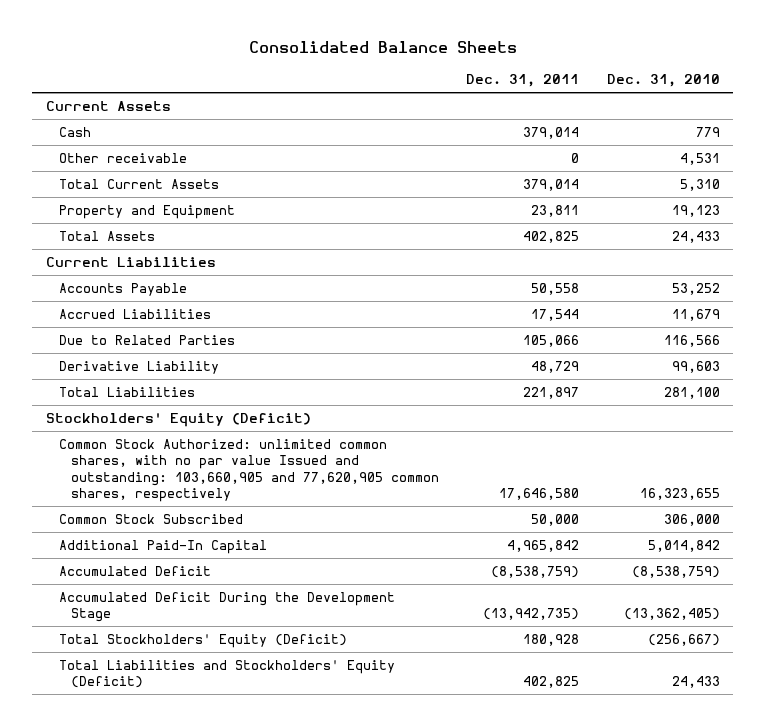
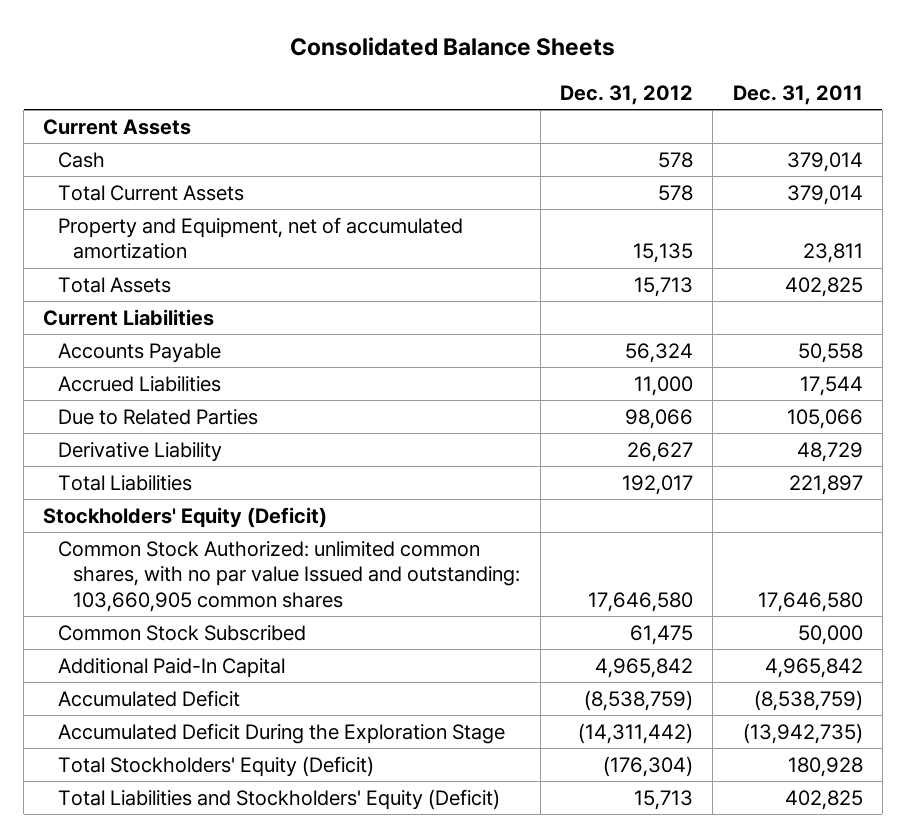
[606,74,720,88] Dec. 31, 2010 -> none
none -> [559,85,693,106] Dec. 31, 2012
[58,153,187,164] Other receivable -> none
[58,205,235,220] Property and Equipment -> [58,216,464,260] Property and Equipment, net of accumulated amortization
[58,439,440,503] Common Stock Authorized: unlimited common shares, with no par value Issued and outstanding: 103,660,905 and 77,620,905 common shares, respectively -> [58,540,521,612] Common Stock Authorized: unlimited common shares, with no par value Issued and outstanding: 103,660,905 common shares
[58,592,395,623] Accumulated Deficit During the Development Stage -> [58,722,506,744] Accumulated Deficit During the Exploration Stage

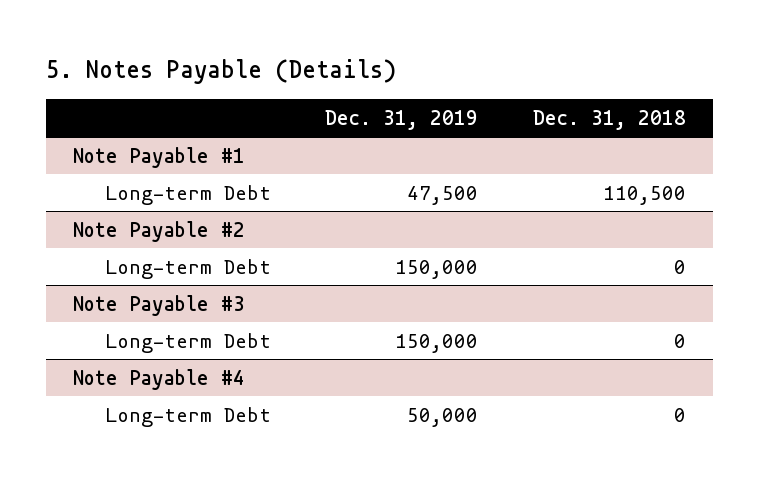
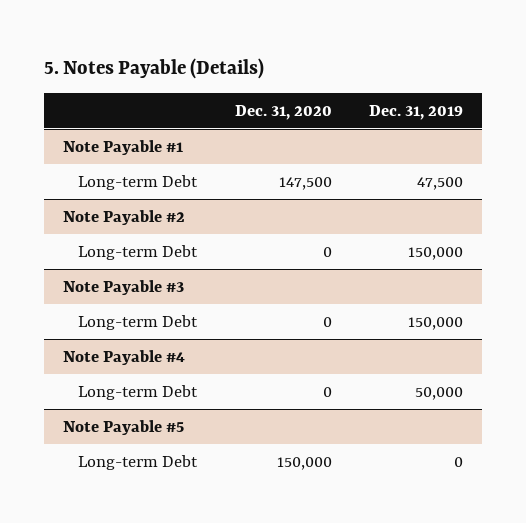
[532,109,686,130] Dec. 31, 2018 -> none
none -> [234,104,332,120] Dec. 31, 2020
none -> [63,419,185,435] Note Payable #5
none -> [78,454,199,470] Long-term Debt

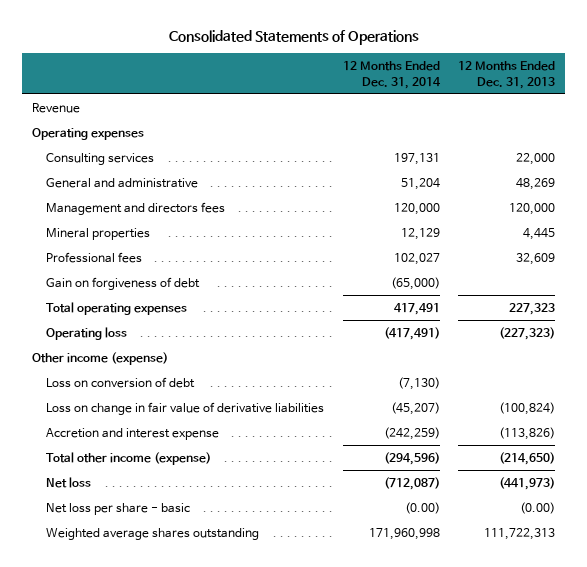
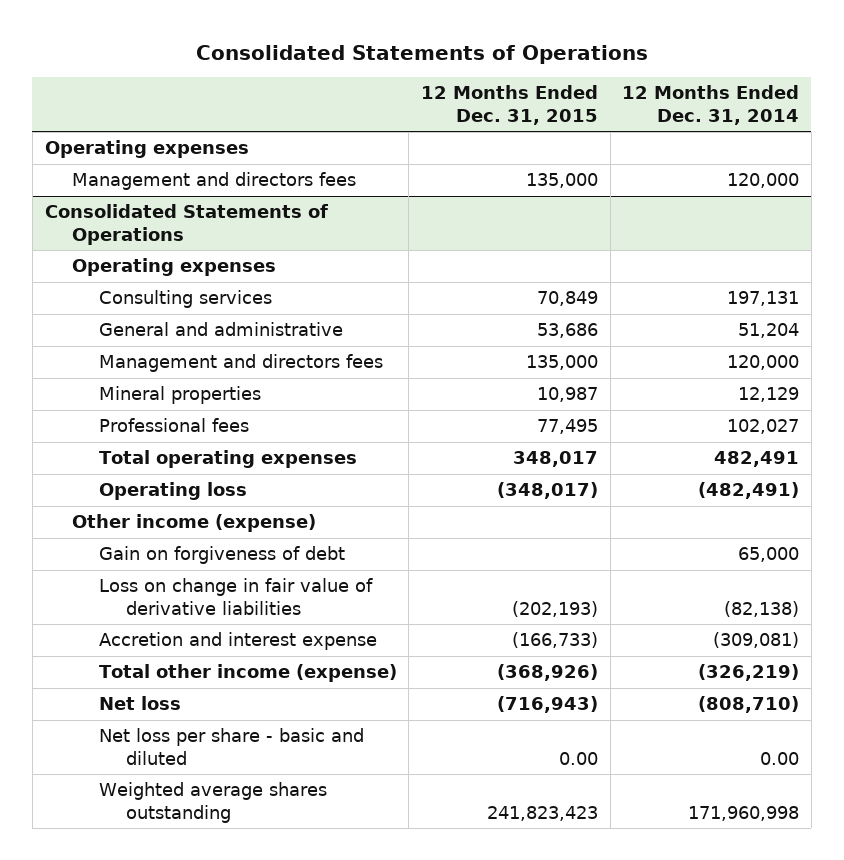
[458,61,556,89] 12 Months Ended Dec. 31, 2013 -> none
none -> [421,85,599,125] 12 Months Ended Dec. 31, 2015
[31,102,80,113] Revenue -> none
none -> [71,172,356,191] Management and directors fees
none -> [44,204,328,245] Consolidated Statements of Operations
none -> [71,258,276,277] Operating expenses
[45,276,200,290] Gain on forgiveness of debt -> none
[393,302,440,315] 417,491 -> [714,451,800,468] 482,491
[383,326,440,340] (417,491) -> [698,482,800,500] (482,491)
[45,376,195,388] Loss on conversion of debt -> none
none -> [98,546,345,565] Gain on forgiveness of debt
[390,401,440,415] (45,207) -> [724,600,800,617] (82,138)
[383,426,440,440] (242,259) -> [713,632,800,649] (309,081)
[383,451,440,465] (294,596) -> [698,664,800,682] (326,219)
[383,476,440,490] (712,087) -> [698,696,800,714] (808,710)
[45,502,190,515] Net loss per share - basic -> [98,728,364,765] Net loss per share - basic and diluted
[404,501,440,514] (0.00) -> [760,751,800,765] 0.00

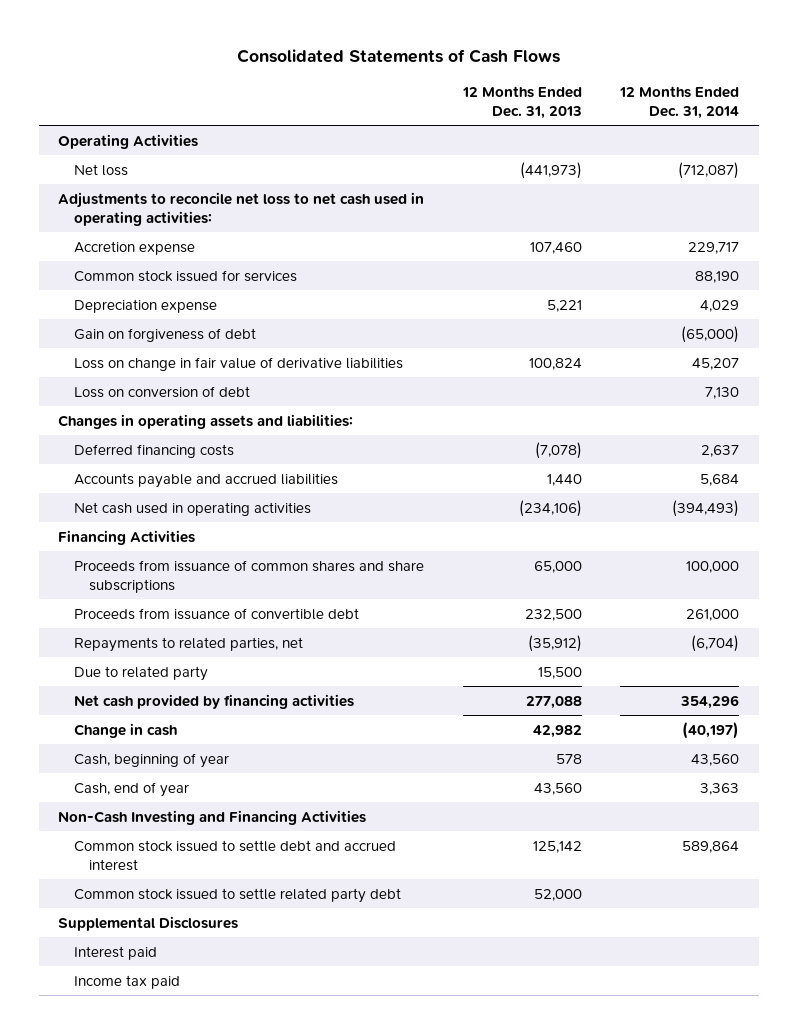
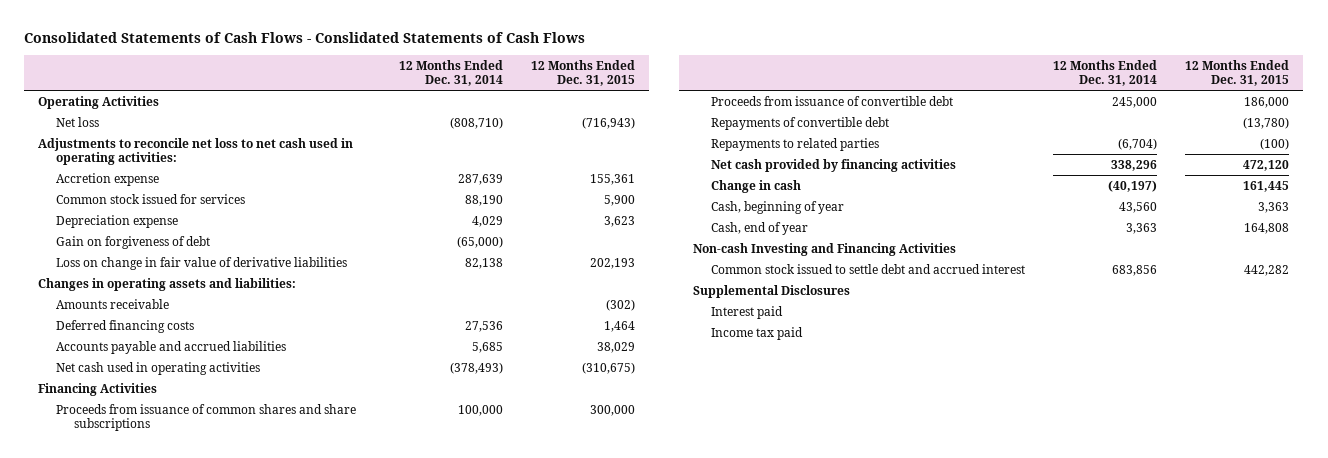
[236,49,560,64] Consolidated Statements of Cash Flows -> [24,32,586,44] Consolidated Statements of Cash Flows - Conslidated Statements of Cash Flows
[461,85,582,120] 12 Months Ended Dec. 31, 2013 -> none
none -> [530,60,635,87] 12 Months Ended Dec. 31, 2015
[678,161,740,179] (712,087) -> [449,116,503,129] (808,710)
[688,241,740,254] 229,717 -> [457,173,503,185] 287,639
[73,385,250,398] Loss on conversion of debt -> none
[692,357,740,370] 45,207 -> [464,257,503,269] 82,138
none -> [56,298,170,309] Amounts receivable
[701,444,740,457] 2,637 -> [464,320,503,332] 27,536
[700,473,740,486] 5,684 -> [471,341,503,353] 5,685
[672,499,740,517] (394,493) -> [449,361,503,374] (378,493)
[73,665,208,681] Due to related party -> none
[686,608,740,621] 261,000 -> [1112,96,1158,108] 245,000
none -> [711,116,890,130] Repayments of convertible debt
[73,636,303,652] Repayments to related parties, net -> [711,137,880,151] Repayments to related parties
[680,694,740,709] 354,296 -> [1111,159,1158,171] 338,296
[73,887,401,903] Common stock issued to settle related party debt -> none
[58,809,367,825] Non-Cash Investing and Financing Activities -> [693,242,957,256] Non-cash Investing and Financing Activities
[682,840,740,853] 589,864 -> [1112,264,1158,276] 683,856

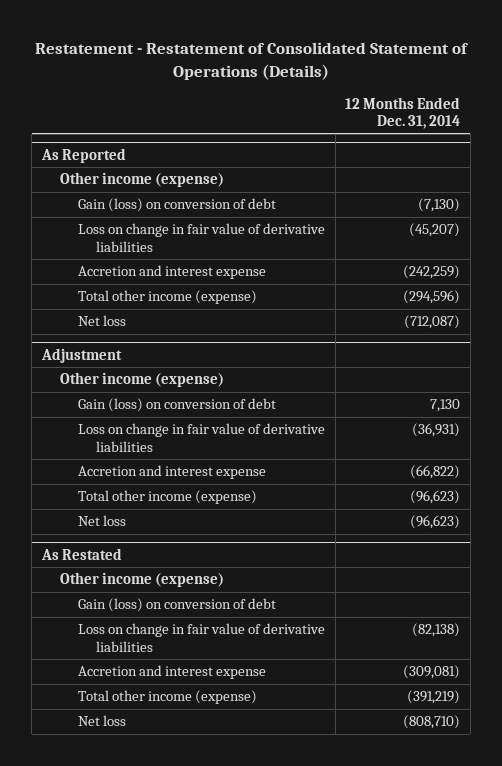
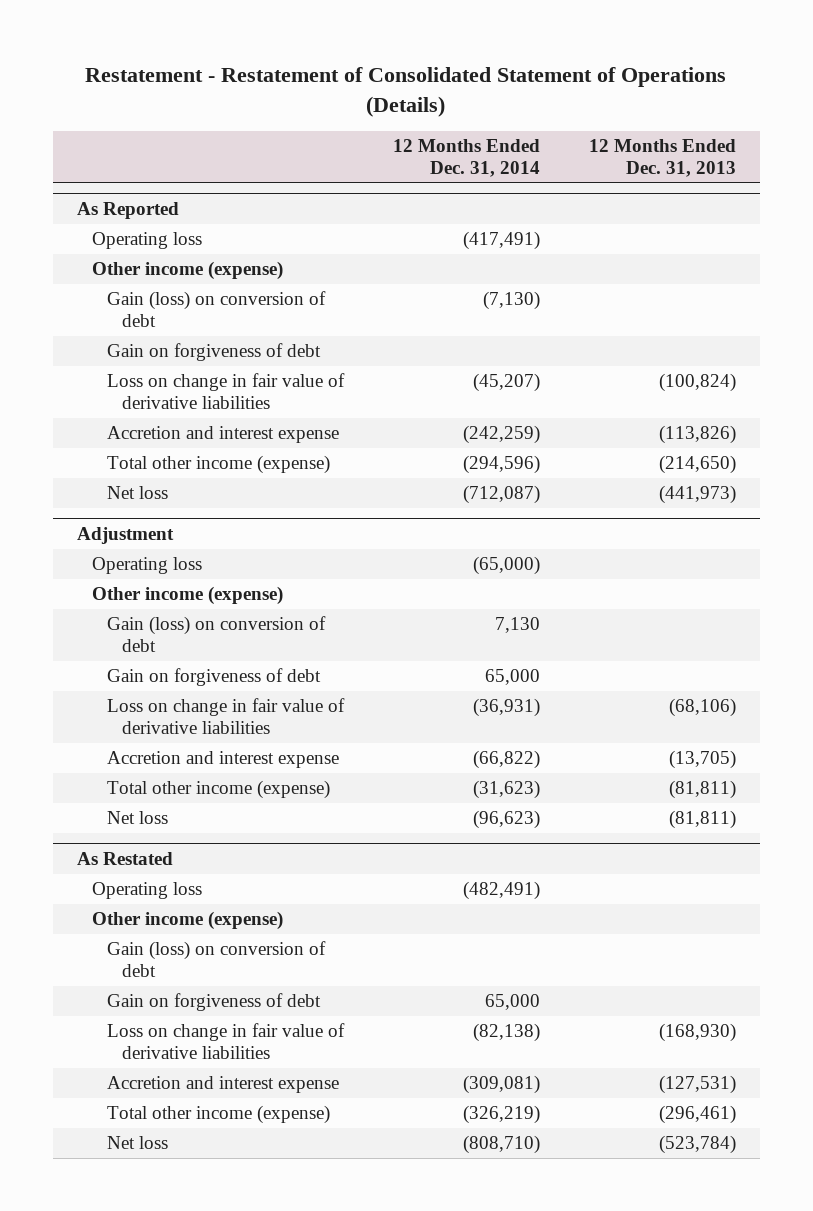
none -> [588,138,736,177] 12 Months Ended Dec. 31, 2013
none -> [91,232,202,250] Operating loss
none -> [107,343,322,362] Gain on forgiveness of debt
none -> [91,557,202,575] Operating loss
none -> [107,668,322,687] Gain on forgiveness of debt
[410,490,461,505] (96,623) -> [472,780,540,800] (31,623)
none -> [91,882,202,900] Operating loss
none -> [107,993,322,1012] Gain on forgiveness of debt
[407,690,461,705] (391,219) -> [462,1105,540,1125] (326,219)

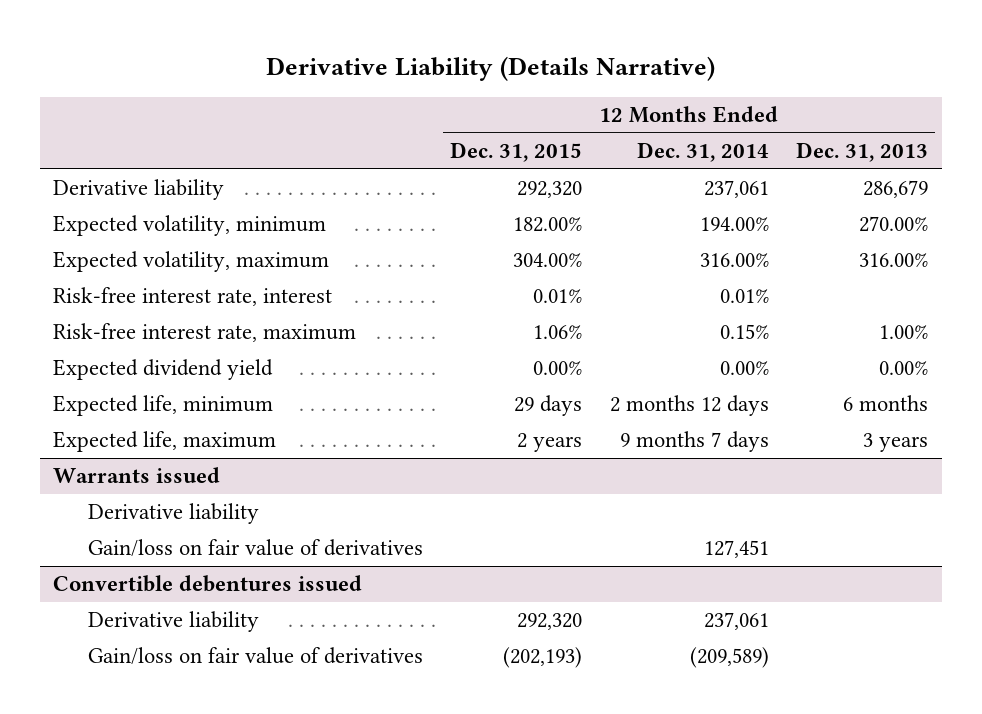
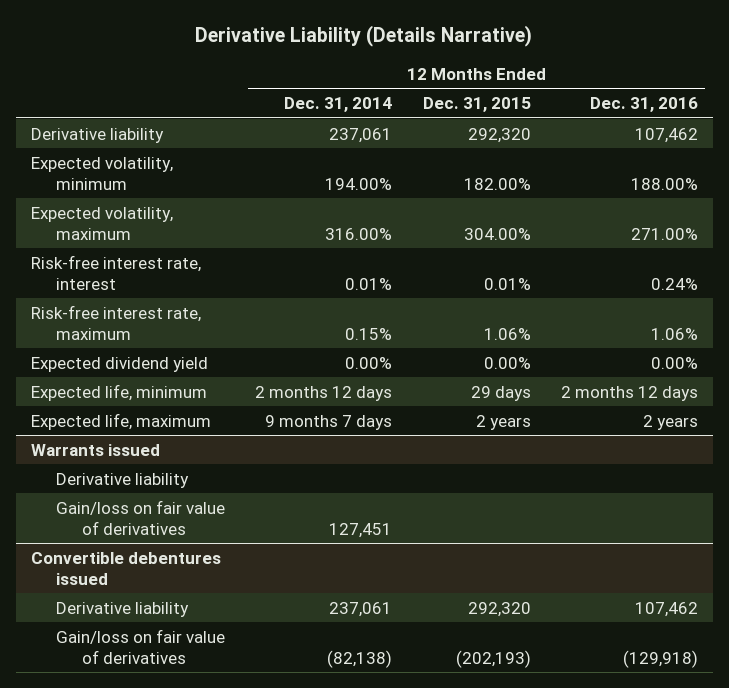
[796,142,929,163] Dec. 31, 2013 -> none
none -> [589,97,698,113] Dec. 31, 2016
[689,647,769,669] (209,589) -> [327,649,393,668] (82,138)

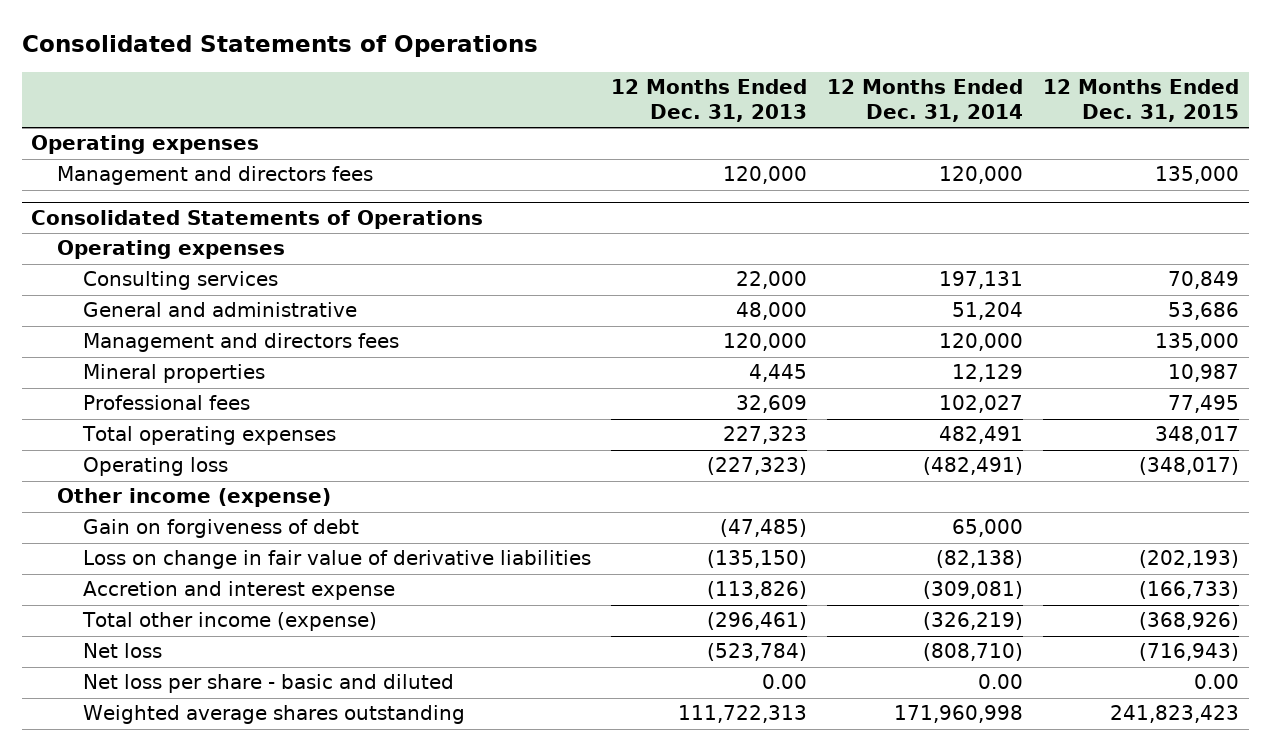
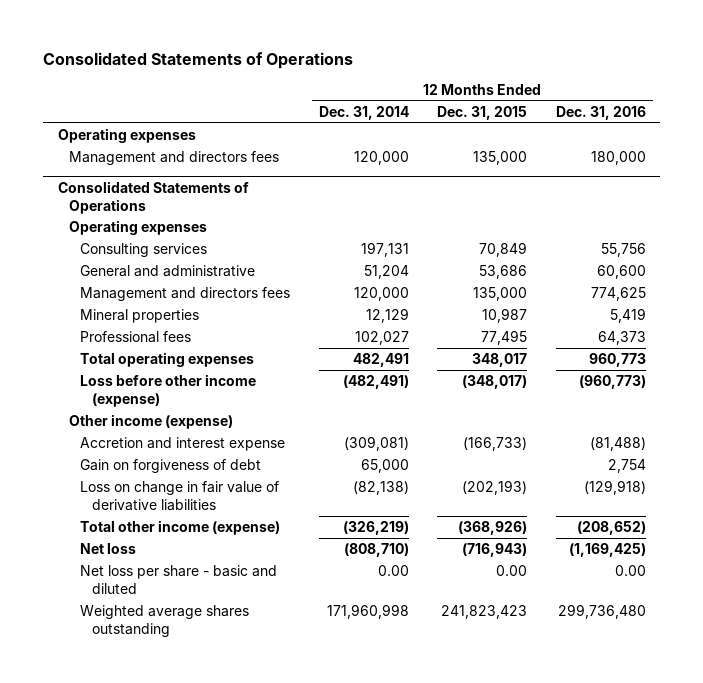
[611,79,808,123] 12 Months Ended Dec. 31, 2013 -> none
none -> [555,105,646,120] Dec. 31, 2016
[83,457,229,477] Operating loss -> [80,374,257,407] Loss before other income (expense)
[83,581,396,601] Accretion and interest expense -> [80,437,286,452] Accretion and interest expense

